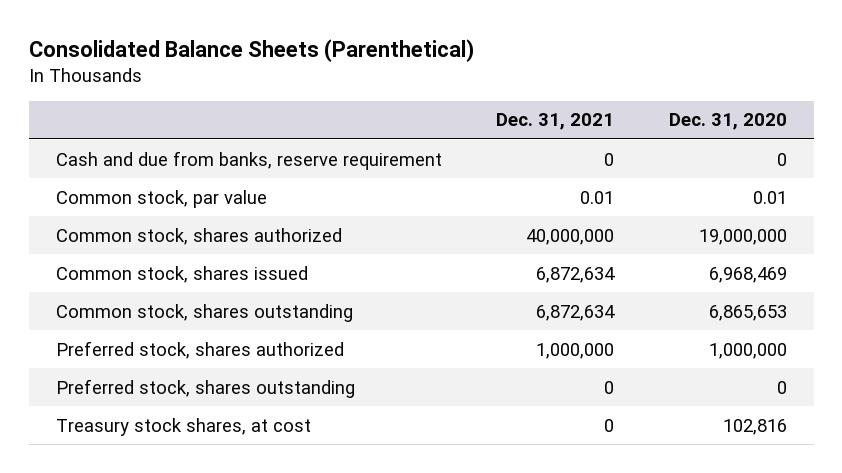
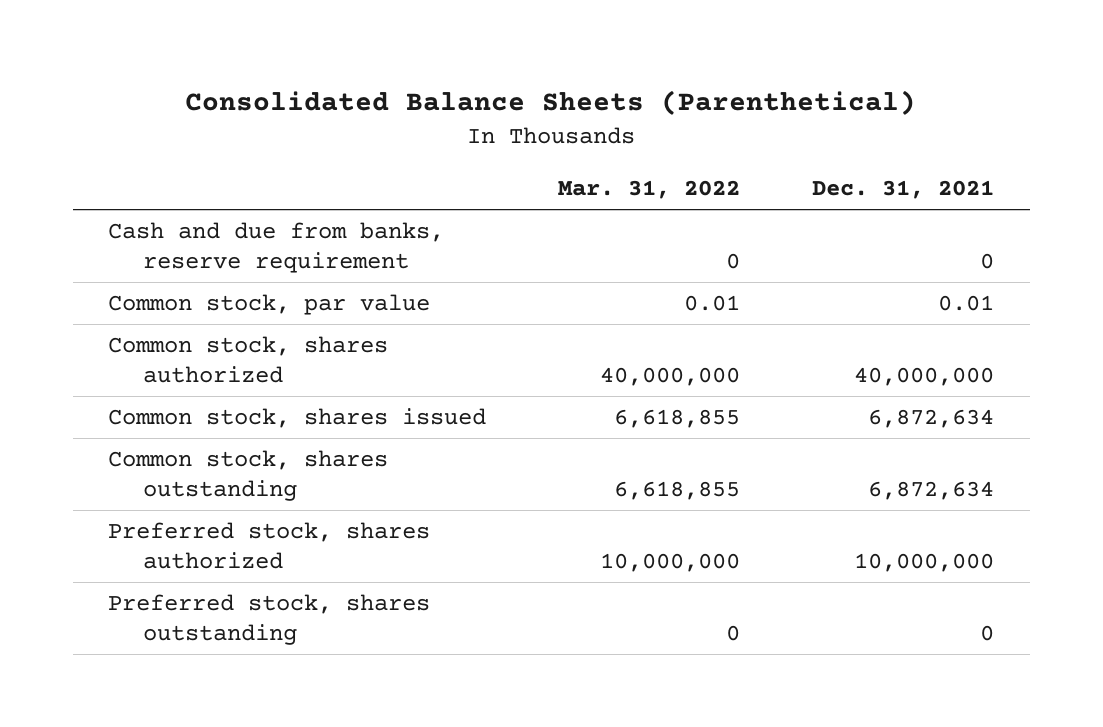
[668,113,787,131] Dec. 31, 2020 -> none
none -> [558,180,741,200] Mar. 31, 2022
[536,342,615,359] 1,000,000 -> [854,553,995,573] 10,000,000
[55,417,311,436] Treasury stock shares, at cost -> none

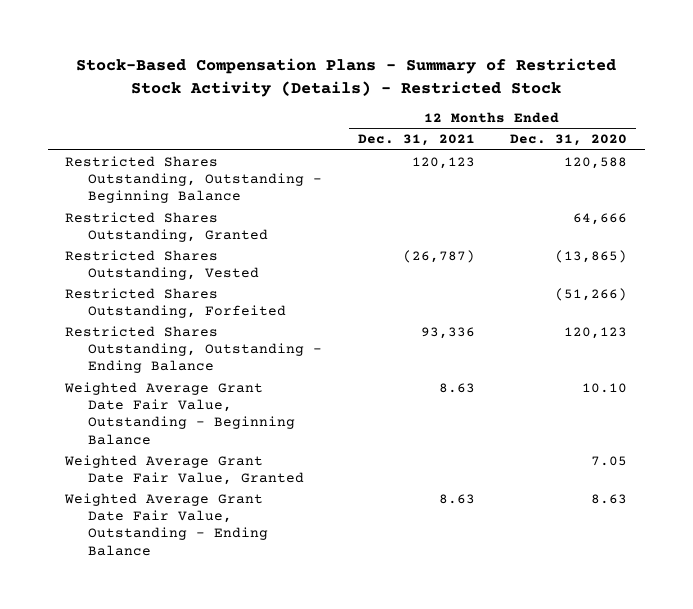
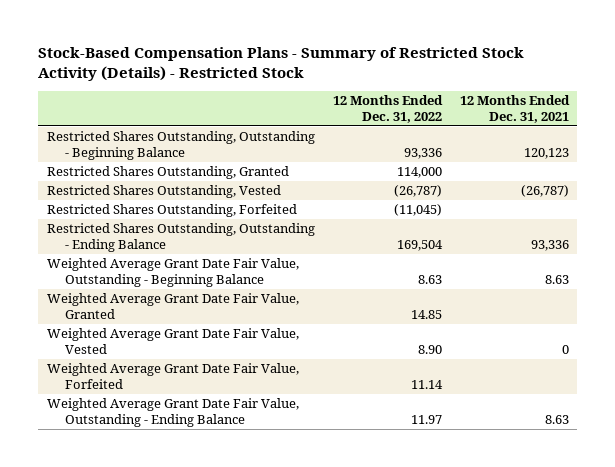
[510,134,628,147] Dec. 31, 2020 -> none
none -> [332,95,443,123] 12 Months Ended Dec. 31, 2022
none -> [46,328,299,354] Weighted Average Grant Date Fair Value, Vested
none -> [46,363,299,389] Weighted Average Grant Date Fair Value, Forfeited

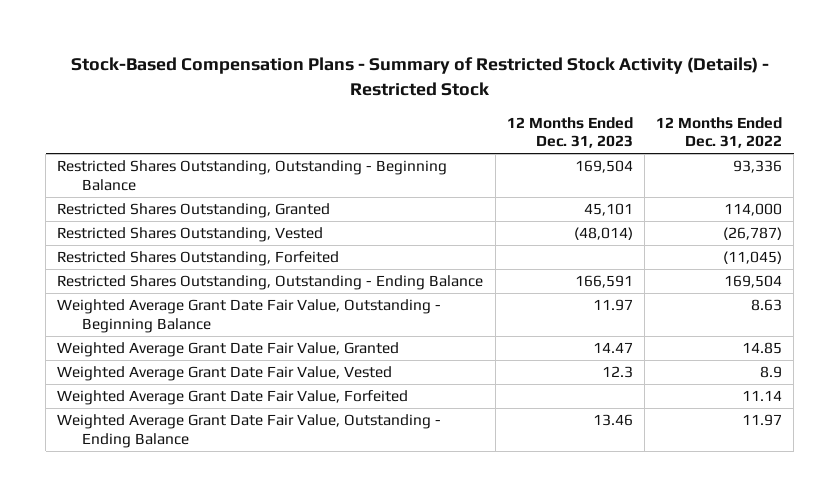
[459,95,570,123] 12 Months Ended Dec. 31, 2021 -> none
none -> [506,116,633,149] 12 Months Ended Dec. 31, 2023
[417,344,442,354] 8.90 -> [760,366,783,379] 8.9

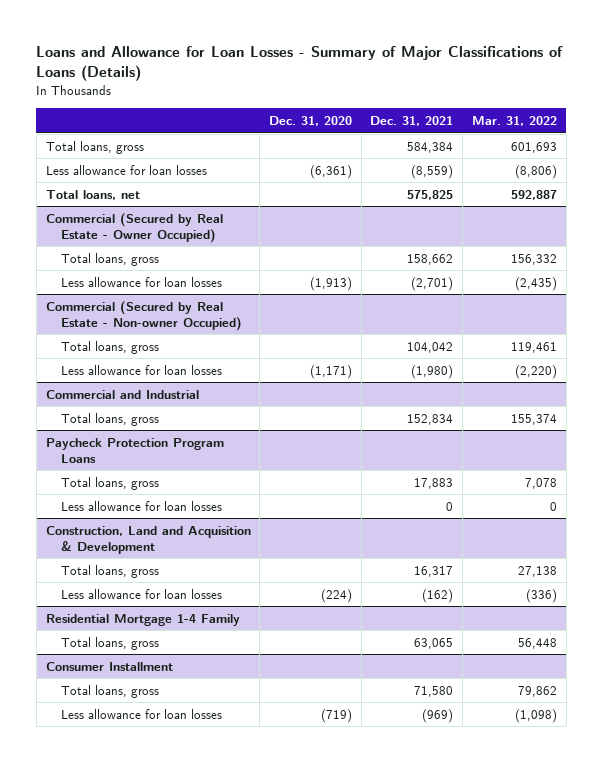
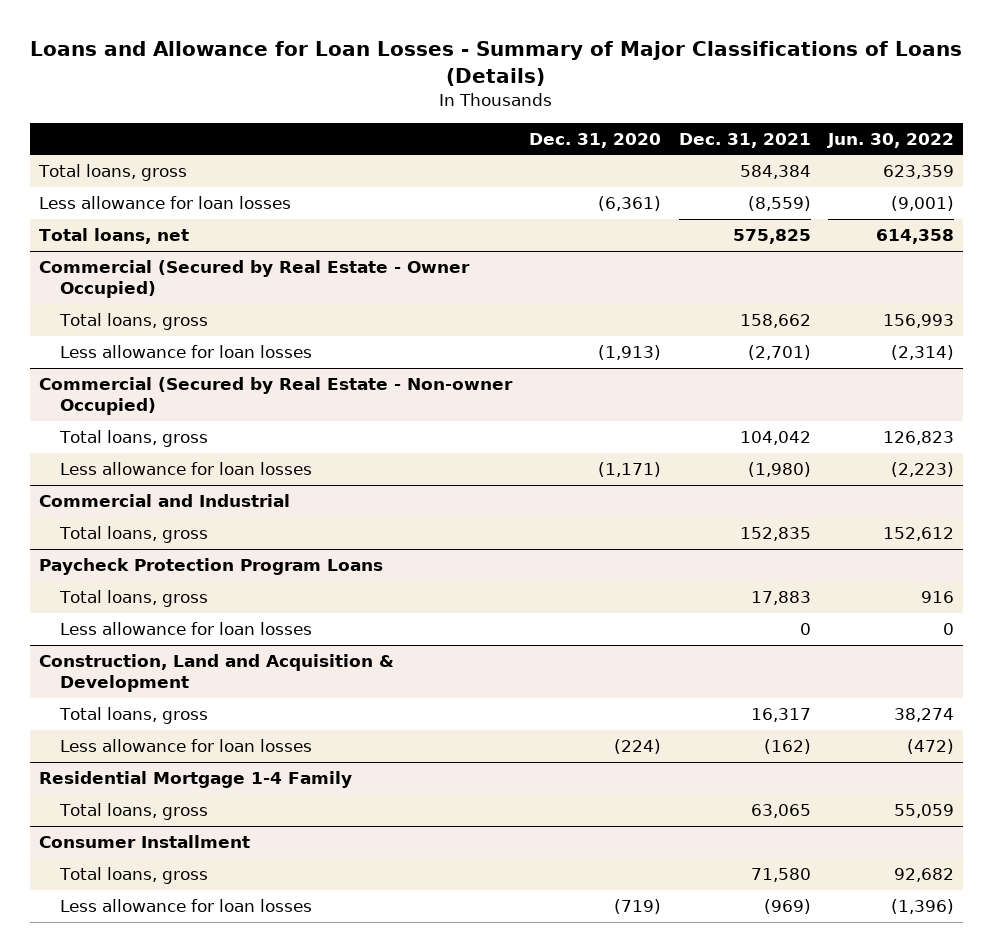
[471,116,557,127] Mar. 31, 2022 -> none
none -> [827,132,955,148] Jun. 30, 2022
[407,413,454,425] 152,834 -> [739,527,811,542] 152,835

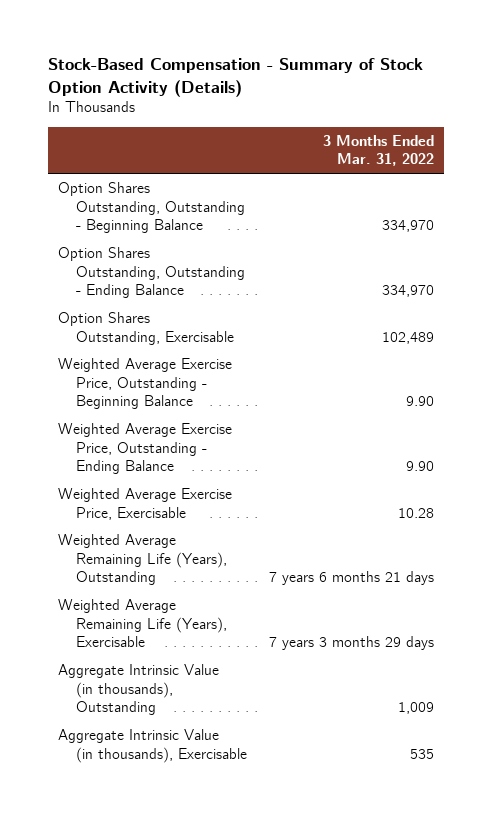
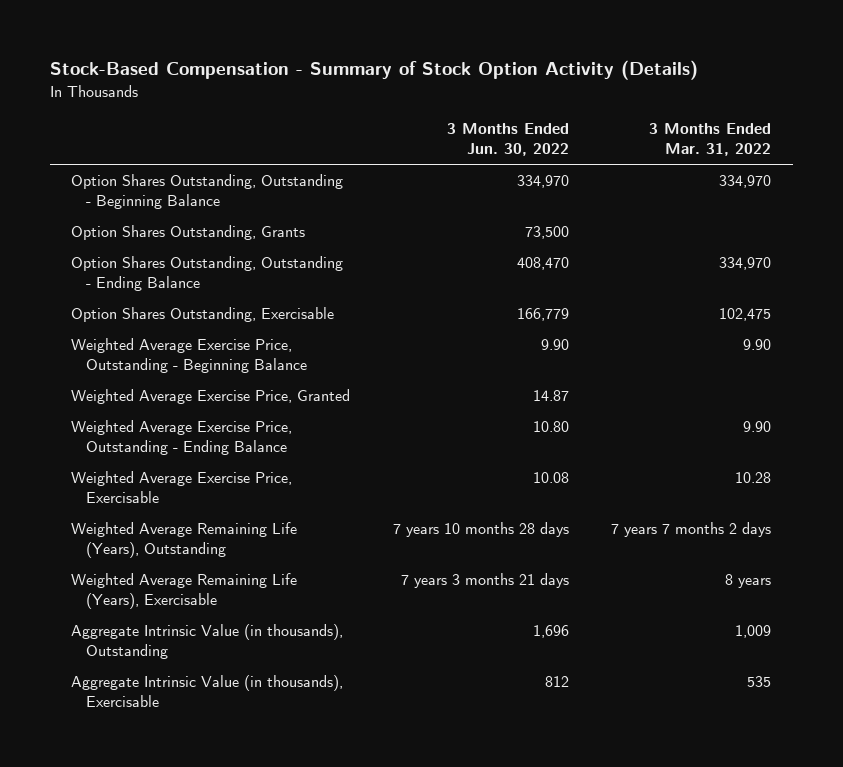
none -> [446,123,569,157] 3 Months Ended Jun. 30, 2022
none -> [71,225,306,241] Option Shares Outstanding, Grants
[381,331,434,344] 102,489 -> [719,308,772,322] 102,475
none -> [71,389,351,405] Weighted Average Exercise Price, Granted
[268,571,434,586] 7 years 6 months 21 days -> [611,522,772,538] 7 years 7 months 2 days
[268,636,434,651] 7 years 3 months 29 days -> [725,574,772,589] 8 years

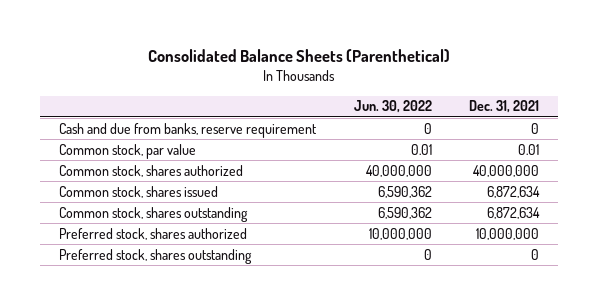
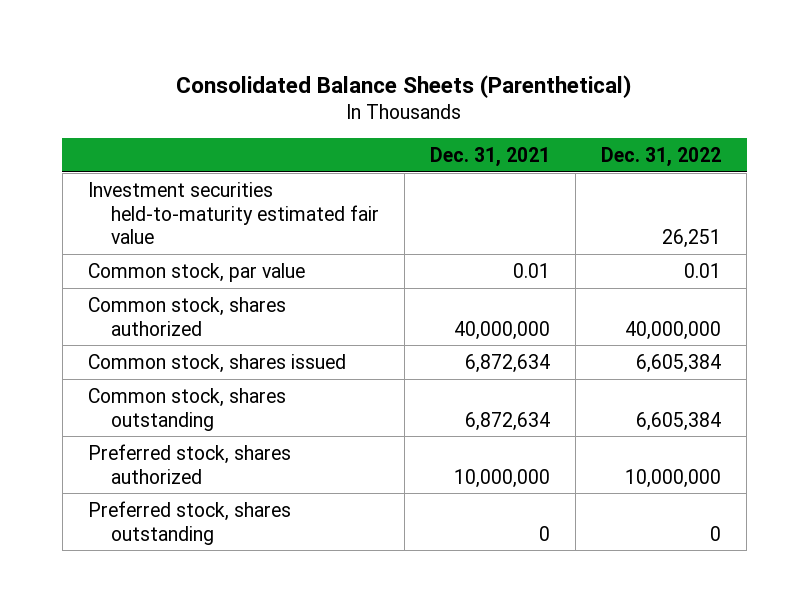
[353,100,432,114] Jun. 30, 2022 -> none
none -> [600,147,721,168] Dec. 31, 2022
[59,122,318,138] Cash and due from banks, reserve requirement -> none
none -> [87,181,379,245] Investment securities held-to-maturity estimated fair value

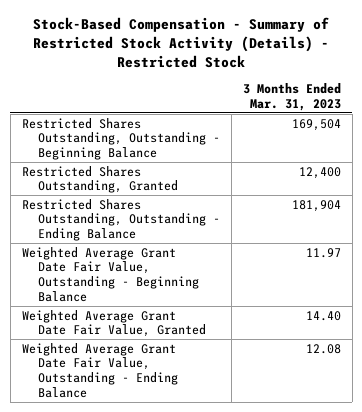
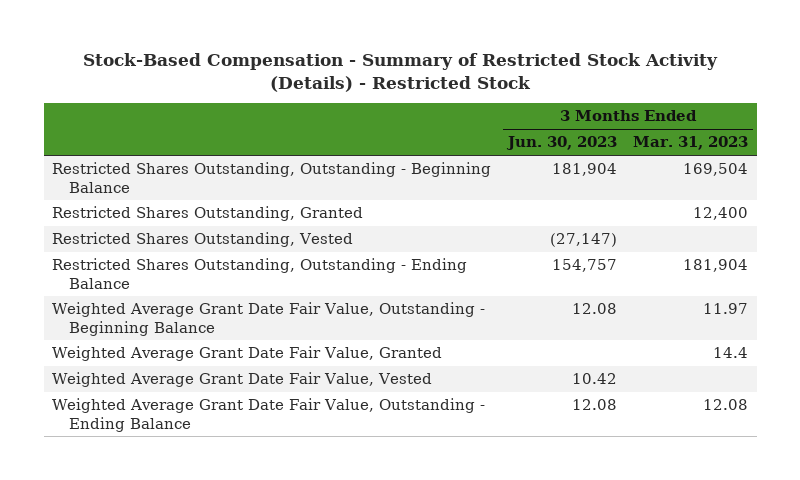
none -> [505,136,617,151] Jun. 30, 2023
none -> [51,232,353,248] Restricted Shares Outstanding, Vested
[305,310,341,321] 14.40 -> [713,347,749,359] 14.4
none -> [51,372,432,388] Weighted Average Grant Date Fair Value, Vested

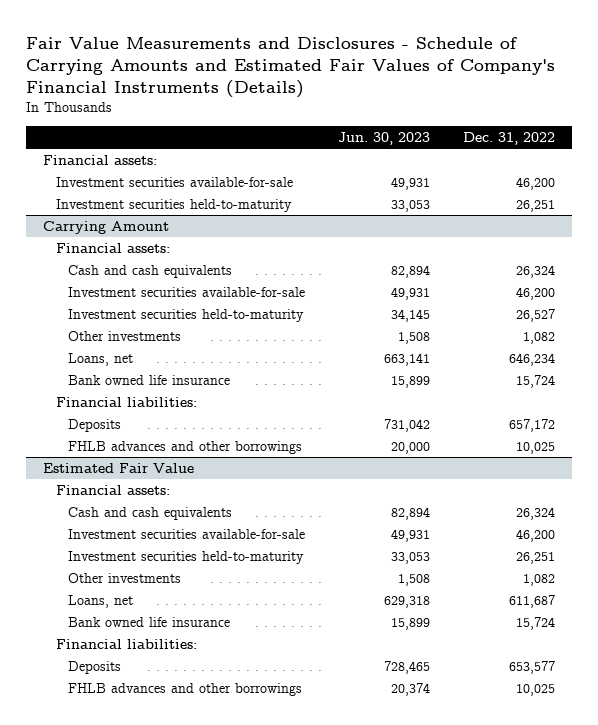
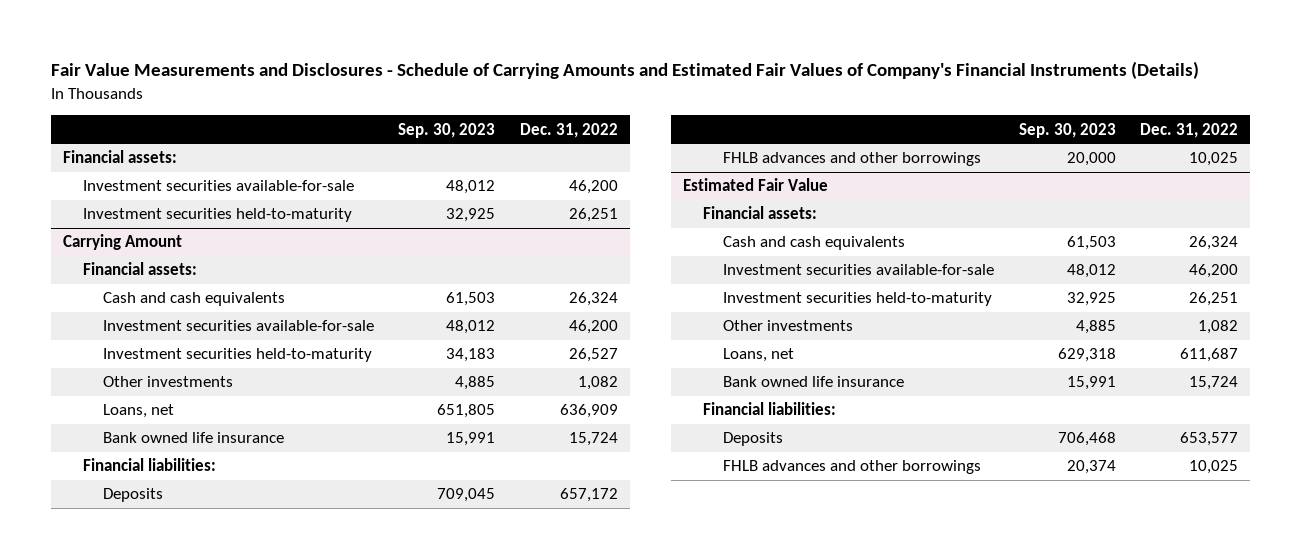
[338,131,431,145] Jun. 30, 2023 -> none
none -> [398,122,496,138] Sep. 30, 2023
[509,352,556,366] 646,234 -> [559,404,618,419] 636,909

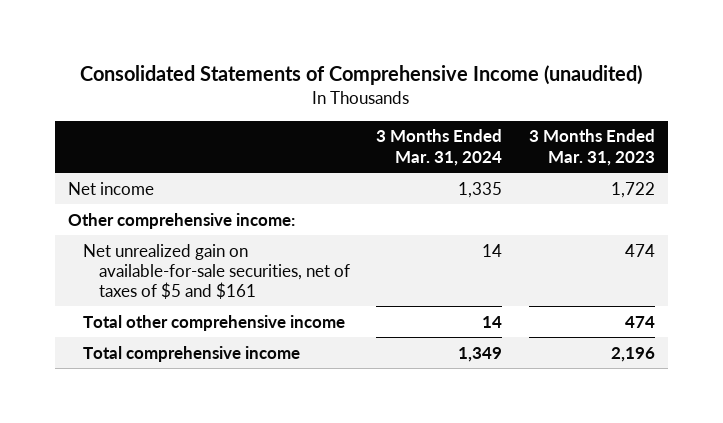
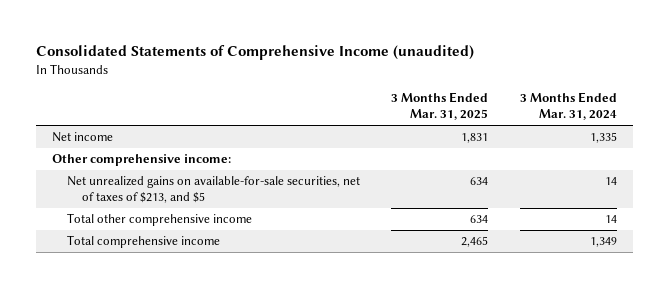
[528,129,655,166] 3 Months Ended Mar. 31, 2023 -> none
none -> [391,92,489,121] 3 Months Ended Mar. 31, 2025
[83,243,350,300] Net unrealized gain on available-for-sale securities, net of taxes of $5 and $161 -> [66,176,360,204] Net unrealized gains on available-for-sale securities, net of taxes of $213, and $5

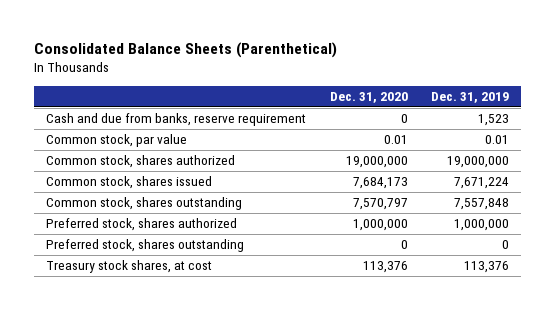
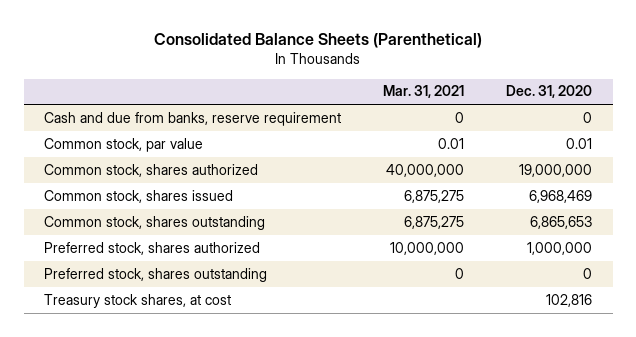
[431,91,510,103] Dec. 31, 2019 -> none
none -> [383,85,465,99] Mar. 31, 2021
[352,177,408,190] 7,684,173 -> [528,189,592,203] 6,968,469
[352,198,408,211] 7,570,797 -> [529,215,592,229] 6,865,653
[362,261,408,274] 113,376 -> [545,293,592,307] 102,816

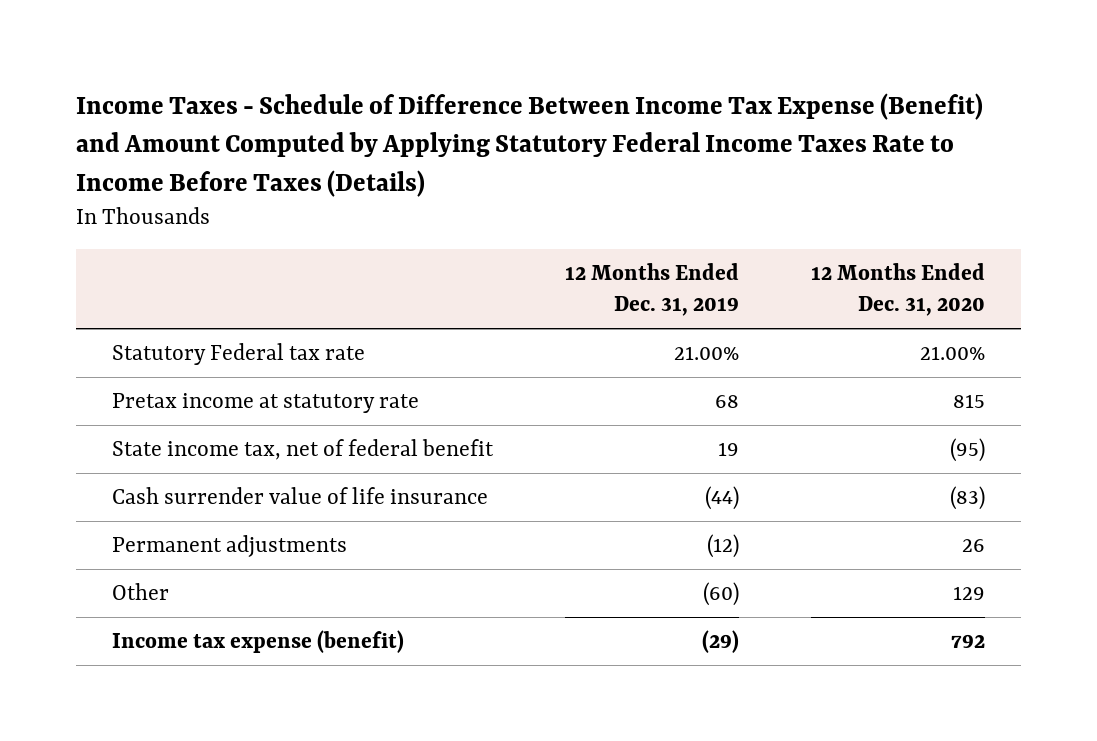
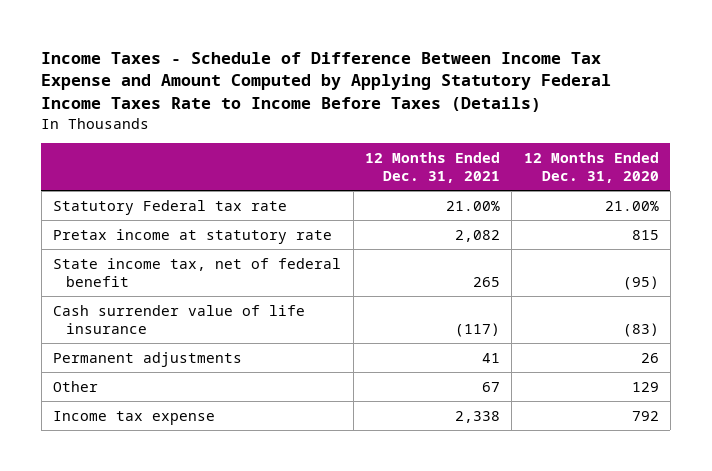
[75,93,983,197] Income Taxes - Schedule of Difference Between Income Tax Expense (Benefit) and Amount Computed by Applying Statutory Federal Income Taxes Rate to Income Before Taxes (Details) -> [41,51,612,113] Income Taxes - Schedule of Difference Between Income Tax Expense and Amount Computed by Applying Statutory Federal Income Taxes Rate to Income Before Taxes (Details)
[565,262,740,317] 12 Months Ended Dec. 31, 2019 -> none
none -> [364,152,500,184] 12 Months Ended Dec. 31, 2021
[111,630,404,654] Income tax expense (benefit) -> [53,410,216,425] Income tax expense

